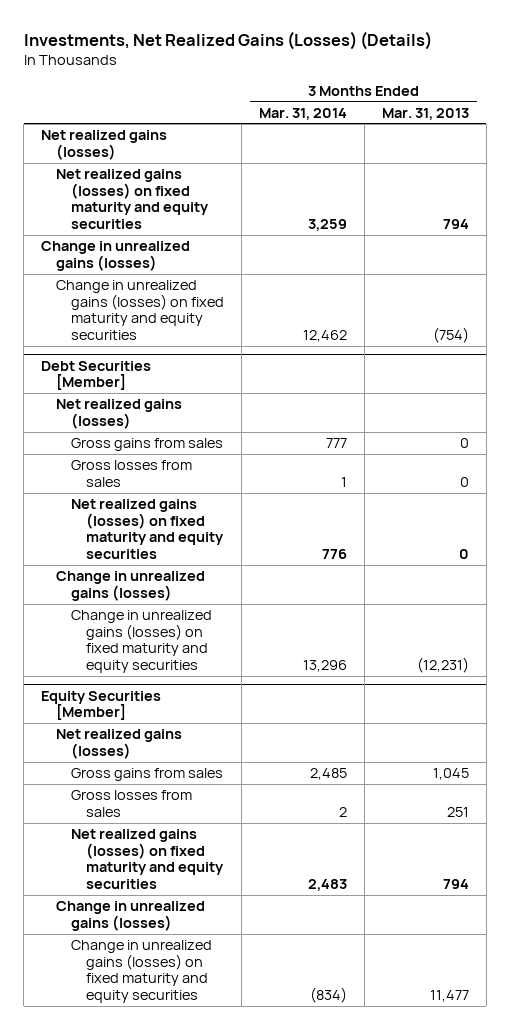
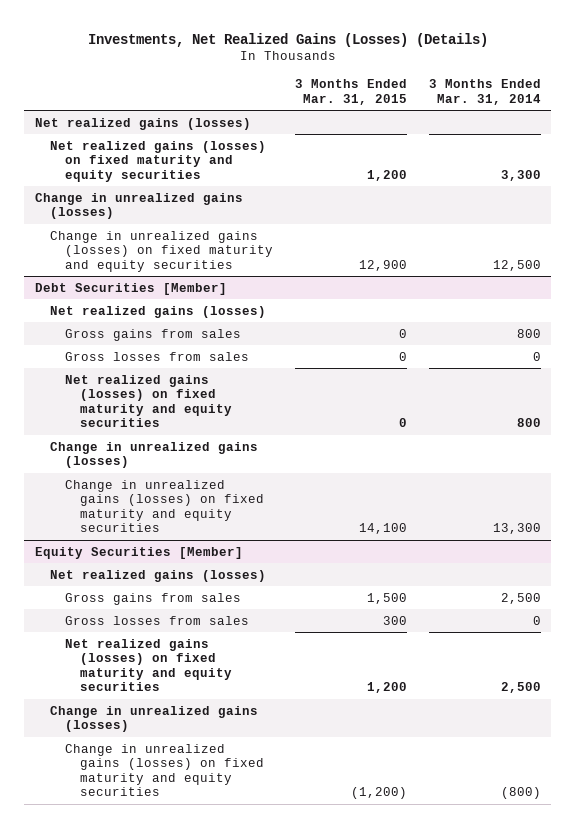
[381,107,469,120] Mar. 31, 2013 -> none
none -> [294,79,407,105] 3 Months Ended Mar. 31, 2015
[307,218,347,231] 3,259 -> [500,169,541,181] 3,300
[302,329,347,342] 12,462 -> [492,259,541,271] 12,500
[325,438,347,449] 777 -> [516,328,541,338] 800
[340,476,347,487] 1 -> [532,351,541,361] 0
[321,548,347,559] 776 -> [516,418,541,428] 800
[302,659,347,672] 13,296 -> [492,523,541,535] 13,300
[309,768,347,781] 2,485 -> [500,592,541,604] 2,500
[338,806,347,817] 2 -> [532,615,541,625] 0
[307,878,347,891] 2,483 -> [500,682,541,694] 2,500
[309,986,347,1003] (834) -> [500,787,541,800] (800)

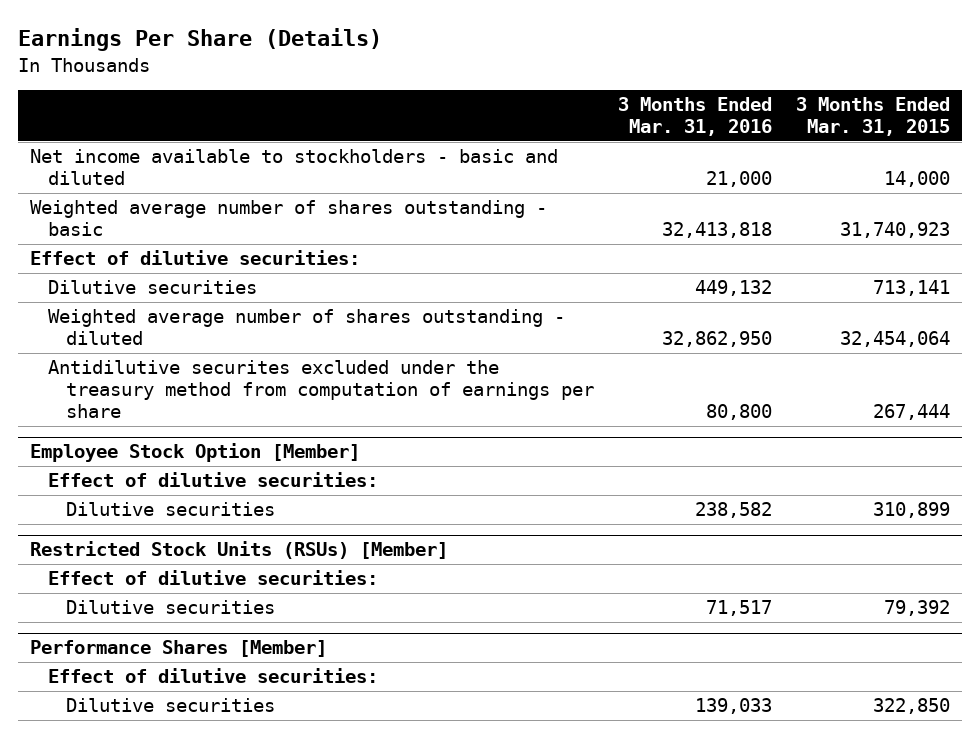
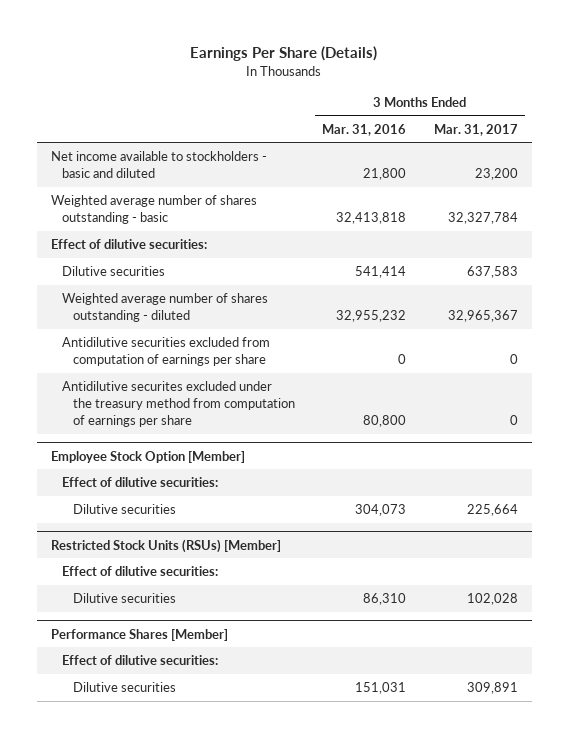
[796,97,951,137] 3 Months Ended Mar. 31, 2015 -> none
none -> [433,123,518,136] Mar. 31, 2017
[706,171,773,188] 21,000 -> [363,168,407,181] 21,800
[695,280,773,297] 449,132 -> [355,266,407,279] 541,414
[662,331,773,348] 32,862,950 -> [336,310,407,323] 32,955,232
none -> [61,337,270,367] Antidilutive securities excluded from computation of earnings per share
[695,502,773,519] 238,582 -> [355,504,407,517] 304,073
[706,600,773,617] 71,517 -> [363,593,407,606] 86,310
[695,698,773,715] 139,033 -> [355,682,407,695] 151,031

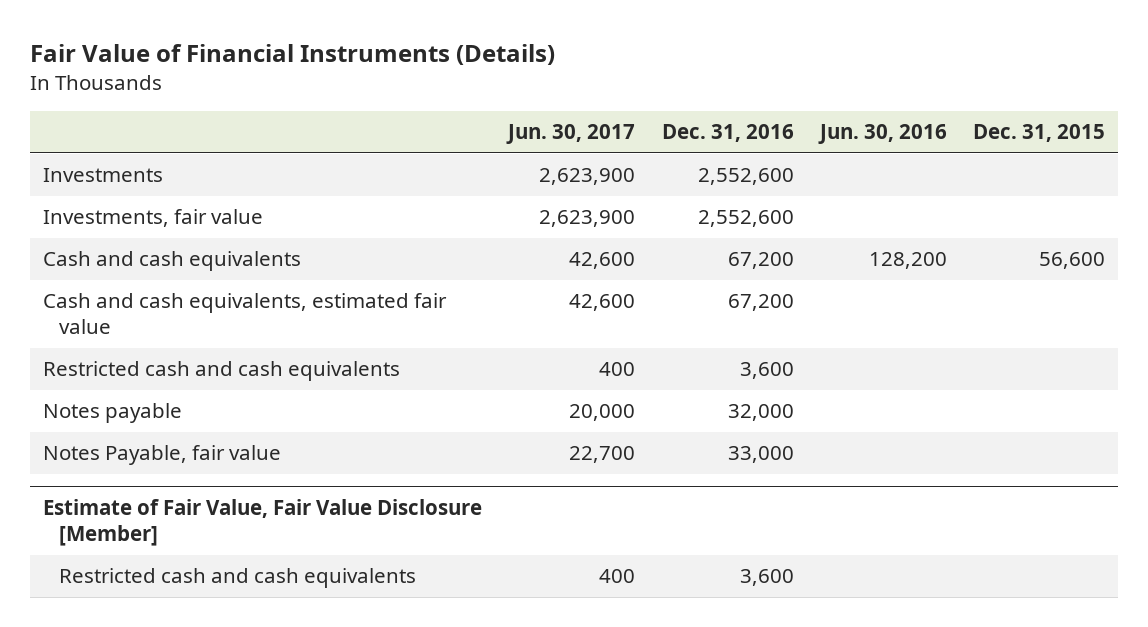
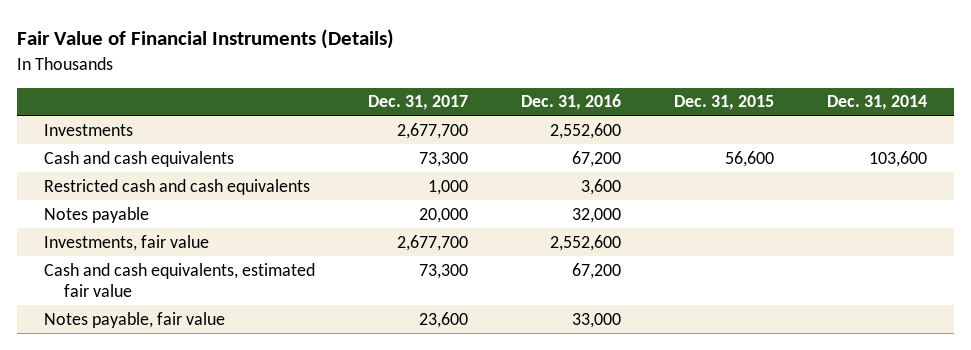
[506,124,636,145] Jun. 30, 2017 -> none
[817,124,947,145] Jun. 30, 2016 -> none
none -> [367,95,468,111] Dec. 31, 2017
none -> [827,95,928,111] Dec. 31, 2014
[43,499,483,547] Estimate of Fair Value, Fair Value Disclosure [Member] -> none
[59,568,417,589] Restricted cash and cash equivalents -> none
[43,209,264,228] Investments, fair value -> [43,234,209,251] Investments, fair value
[43,293,448,335] Cash and cash equivalents, estimated fair value -> [43,262,315,298] Cash and cash equivalents, estimated fair value
[43,445,282,466] Notes Payable, fair value -> [43,311,225,328] Notes payable, fair value

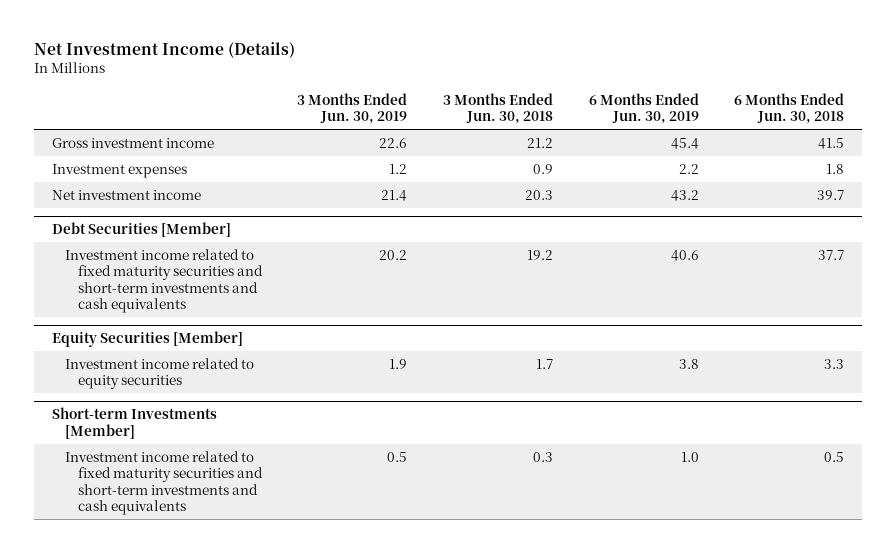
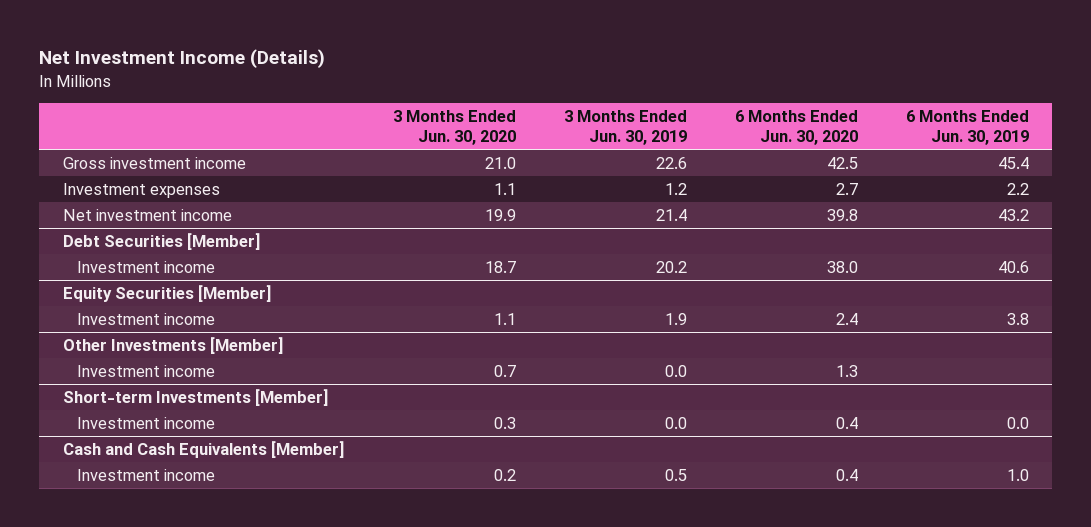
[443,92,554,125] 3 Months Ended Jun. 30, 2018 -> none
[734,92,845,125] 6 Months Ended Jun. 30, 2018 -> none
none -> [392,110,516,145] 3 Months Ended Jun. 30, 2020
none -> [734,110,858,145] 6 Months Ended Jun. 30, 2020
[64,248,263,314] Investment income related to fixed maturity securities and short-term investments and cash equivalents -> [76,260,215,273] Investment income
[64,357,254,390] Investment income related to equity securities -> [76,312,215,325] Investment income
none -> [62,336,284,354] Other Investments [Member]
none -> [76,364,215,377] Investment income
none -> [76,416,215,429] Investment income
none -> [62,440,345,458] Cash and Cash Equivalents [Member]
[64,450,263,516] Investment income related to fixed maturity securities and short-term investments and cash equivalents -> [76,468,215,481] Investment income

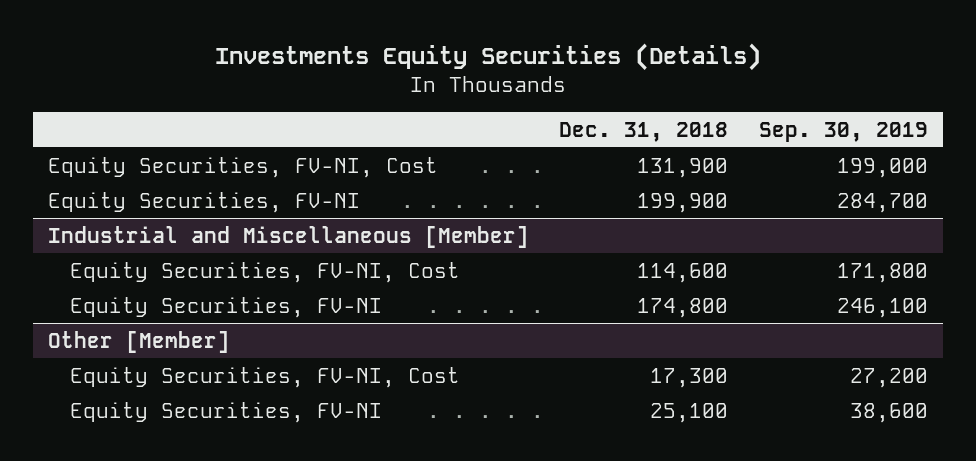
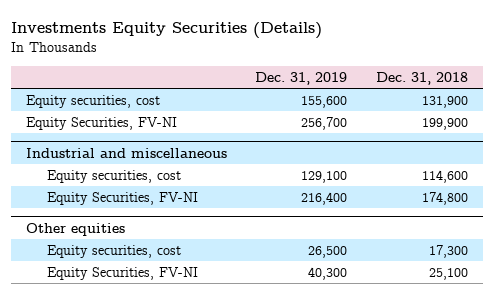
[759,121,929,142] Sep. 30, 2019 -> none
none -> [255,71,348,85] Dec. 31, 2019
[47,156,438,178] Equity Securities, FV-NI, Cost -> [25,95,160,109] Equity securities, cost
[47,225,529,248] Industrial and Miscellaneous [Member] -> [25,147,227,158] Industrial and miscellaneous
[70,261,461,283] Equity Securities, FV-NI, Cost -> [46,170,181,184] Equity securities, cost
[47,330,230,353] Other [Member] -> [25,222,125,236] Other equities
[70,366,461,388] Equity Securities, FV-NI, Cost -> [46,245,181,259] Equity securities, cost

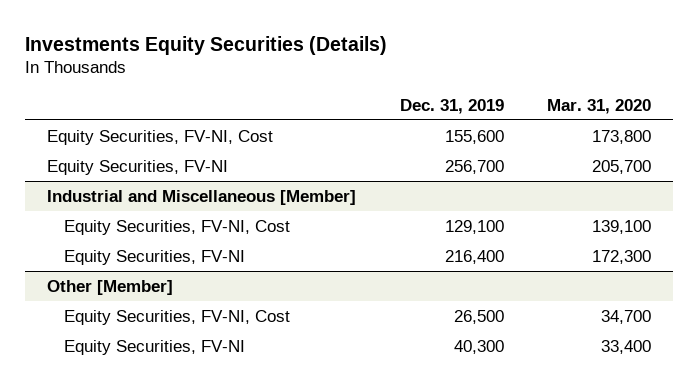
[376,71,469,85] Dec. 31, 2018 -> none
none -> [547,98,652,114] Mar. 31, 2020
[25,95,160,109] Equity securities, cost -> [46,129,273,145] Equity Securities, FV-NI, Cost
[25,147,227,158] Industrial and miscellaneous -> [46,189,356,205] Industrial and Miscellaneous [Member]
[46,170,181,184] Equity securities, cost -> [64,219,291,235] Equity Securities, FV-NI, Cost
[25,222,125,236] Other equities -> [46,279,173,295] Other [Member]
[46,245,181,259] Equity securities, cost -> [64,309,291,325] Equity Securities, FV-NI, Cost

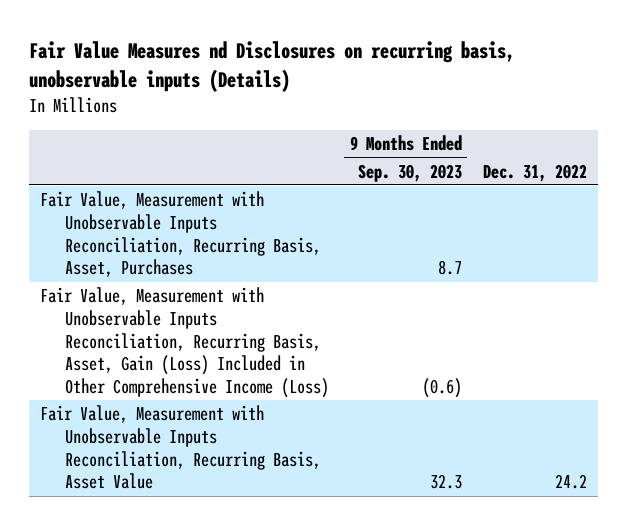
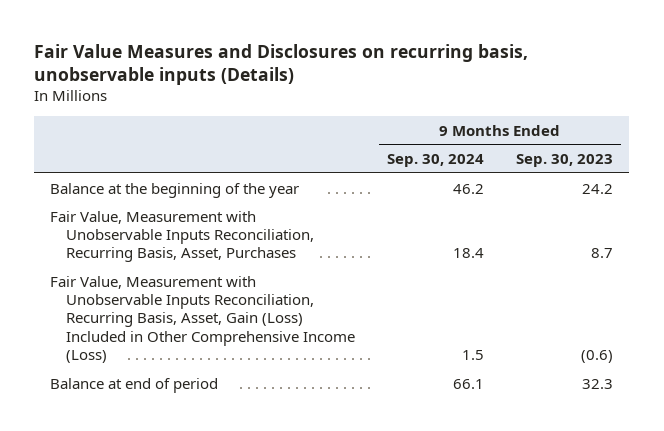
[29,40,516,92] Fair Value Measures nd Disclosures on recurring basis, unobservable inputs (Details) -> [34,43,529,86] Fair Value Measures and Disclosures on recurring basis, unobservable inputs (Details)
[483,163,588,182] Dec. 31, 2022 -> none
none -> [387,154,485,168] Sep. 30, 2024
none -> [50,182,300,198] Balance at the beginning of the year
[40,405,321,490] Fair Value, Measurement with Unobservable Inputs Reconciliation, Recurring Basis, Asset Value -> [50,377,219,393] Balance at end of period

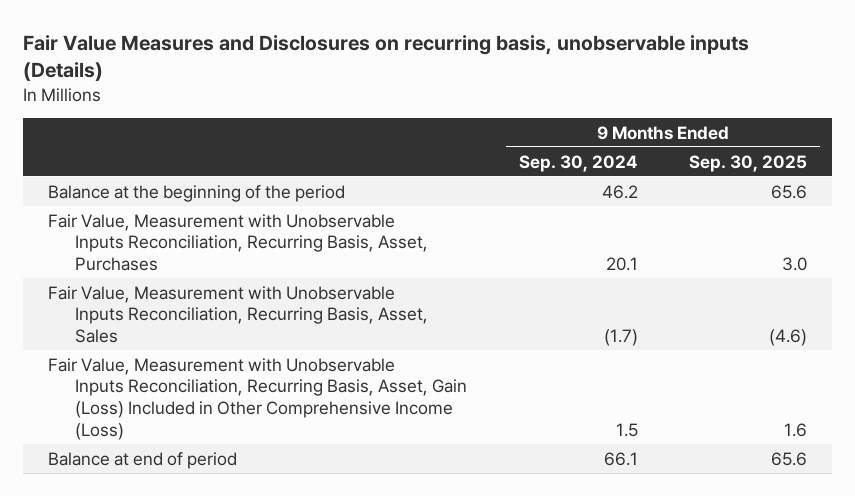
[516,154,614,168] Sep. 30, 2023 -> none
none -> [688,154,807,172] Sep. 30, 2025
[50,182,300,198] Balance at the beginning of the year -> [48,184,346,202] Balance at the beginning of the period
[453,248,485,259] 18.4 -> [605,257,638,272] 20.1
none -> [48,285,429,344] Fair Value, Measurement with Unobservable Inputs Reconciliation, Recurring Basis, Asset, Sales

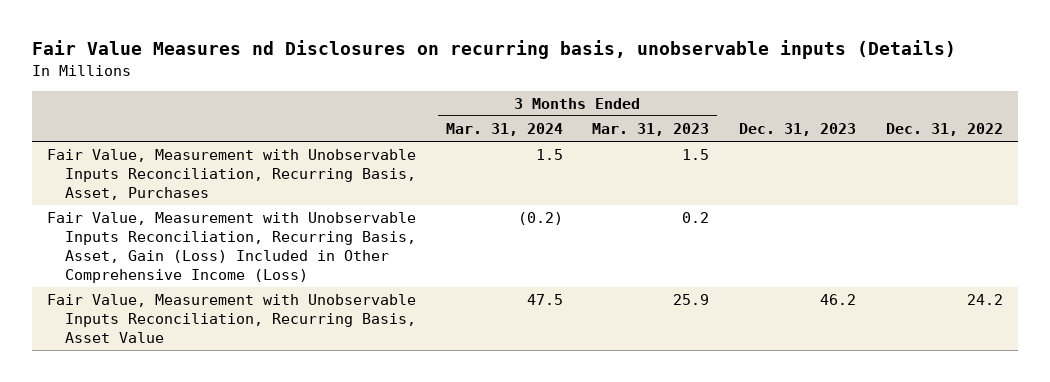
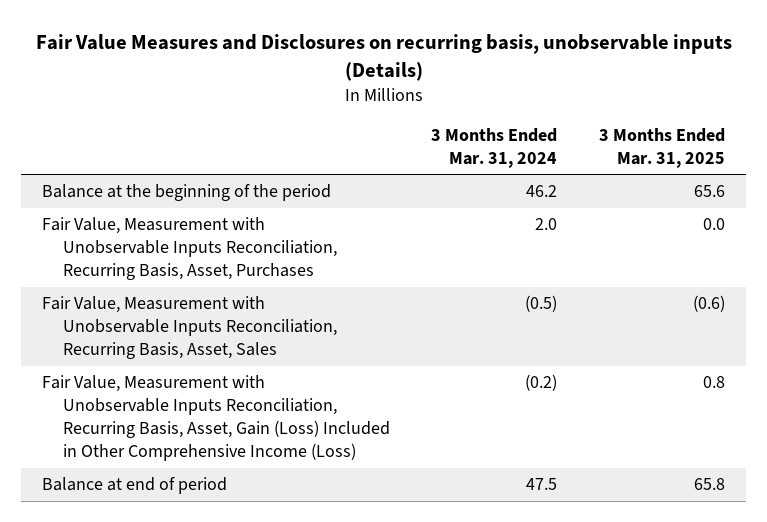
[31,40,956,60] Fair Value Measures nd Disclosures on recurring basis, unobservable inputs (Details) -> [35,33,732,81] Fair Value Measures and Disclosures on recurring basis, unobservable inputs (Details)
[592,123,710,137] Mar. 31, 2023 -> none
[738,123,856,137] Dec. 31, 2023 -> none
[885,123,1003,137] Dec. 31, 2022 -> none
none -> [599,127,726,168] 3 Months Ended Mar. 31, 2025
none -> [42,184,332,202] Balance at the beginning of the period
[535,149,563,161] 1.5 -> [535,218,558,231] 2.0
none -> [42,296,337,360] Fair Value, Measurement with Unobservable Inputs Reconciliation, Recurring Basis, Asset, Sales
[46,294,416,343] Fair Value, Measurement with Unobservable Inputs Reconciliation, Recurring Basis, Asset Value -> [42,477,228,495] Balance at end of period

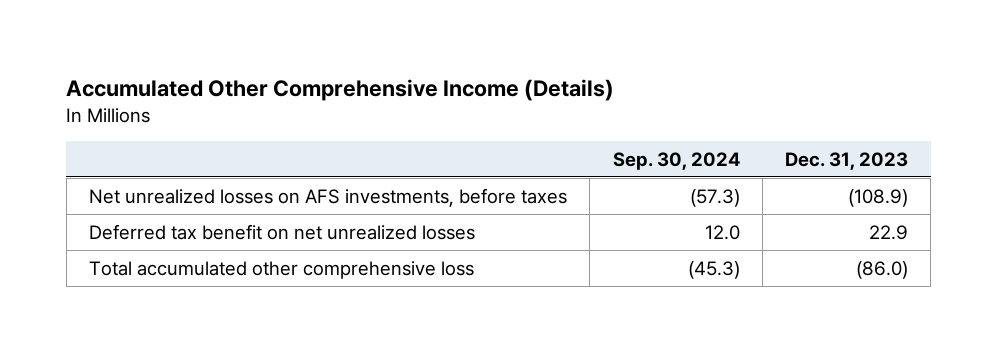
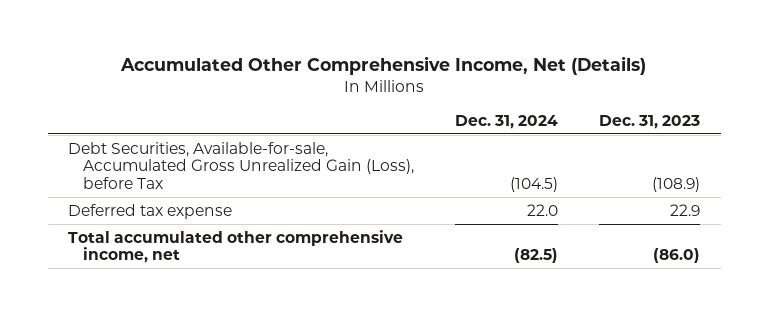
[66,79,615,102] Accumulated Other Comprehensive Income (Details) -> [120,56,647,76] Accumulated Other Comprehensive Income, Net (Details)
[612,151,740,170] Sep. 30, 2024 -> none
none -> [454,114,558,129] Dec. 31, 2024
[89,187,568,207] Net unrealized losses on AFS investments, before taxes -> [68,141,414,189] Debt Securities, Available-for-sale, Accumulated Gross Unrealized Gain (Loss), before Tax
[89,223,476,240] Deferred tax benefit on net unrealized losses -> [68,203,233,219] Deferred tax expense
[89,260,475,279] Total accumulated other comprehensive loss -> [68,229,404,264] Total accumulated other comprehensive income, net

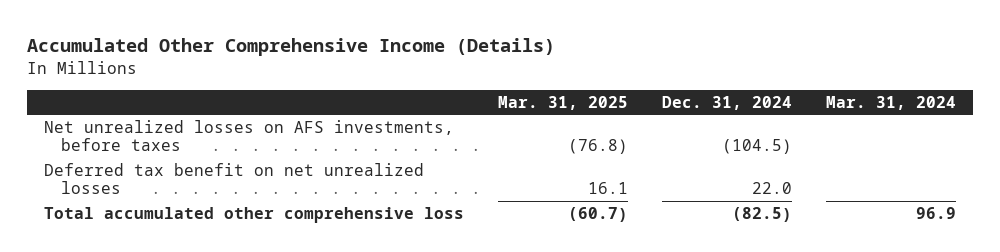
[120,56,647,76] Accumulated Other Comprehensive Income, Net (Details) -> [27,38,556,57] Accumulated Other Comprehensive Income (Details)
[599,114,701,129] Dec. 31, 2023 -> none
none -> [498,95,629,110] Mar. 31, 2025
none -> [826,95,957,110] Mar. 31, 2024
[68,141,414,189] Debt Securities, Available-for-sale, Accumulated Gross Unrealized Gain (Loss), before Tax -> [44,119,455,152] Net unrealized losses on AFS investments, before taxes
[68,203,233,219] Deferred tax expense -> [44,162,425,195] Deferred tax benefit on net unrealized losses
[68,229,404,264] Total accumulated other comprehensive income, net -> [44,206,465,223] Total accumulated other comprehensive loss

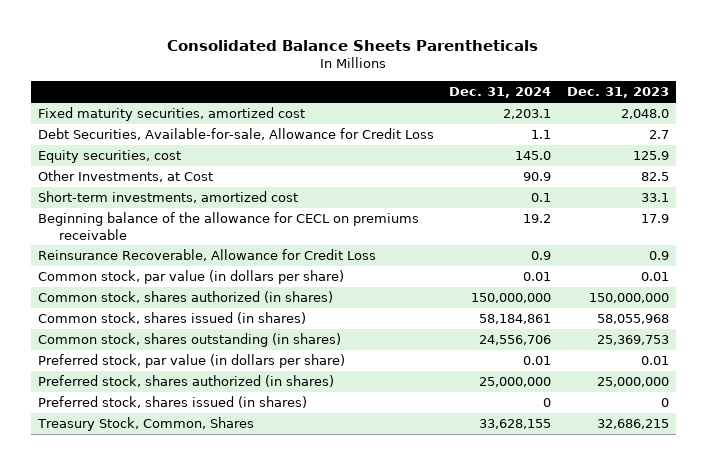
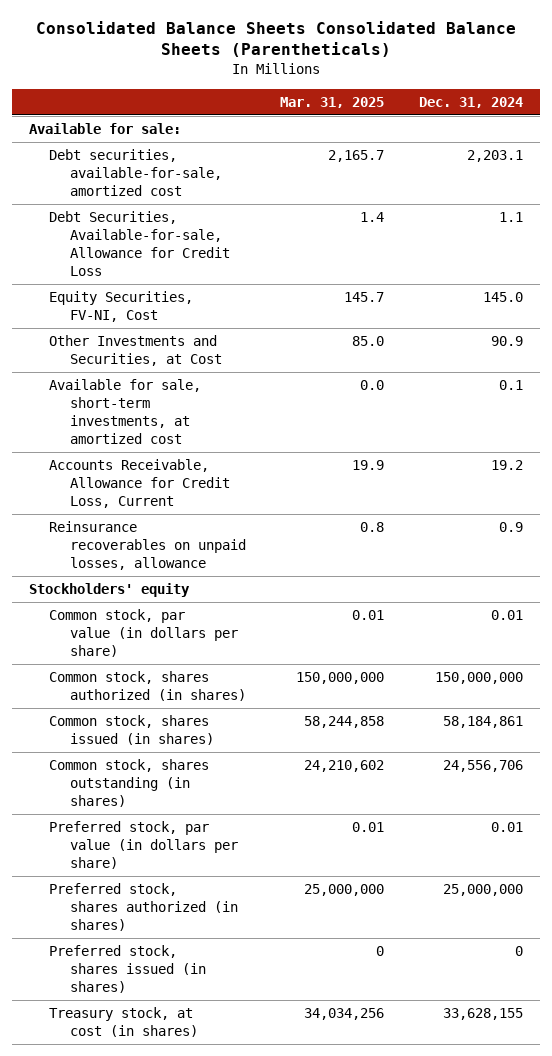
[167,39,539,51] Consolidated Balance Sheets Parentheticals -> [36,20,517,58] Consolidated Balance Sheets Consolidated Balance Sheets (Parentheticals)
[566,87,669,99] Dec. 31, 2023 -> none
none -> [280,96,385,108] Mar. 31, 2025
none -> [29,123,182,135] Available for sale:
[38,107,306,122] Fixed maturity securities, amortized cost -> [49,149,222,197] Debt securities, available-for-sale, amortized cost
[38,249,377,262] Reinsurance Recoverable, Allowance for Credit Loss -> none
[38,150,182,164] Equity securities, cost -> [49,291,194,323] Equity Securities, FV-NI, Cost
[38,170,214,183] Other Investments, at Cost -> [49,335,222,367] Other Investments and Securities, at Cost
[38,191,299,204] Short-term investments, amortized cost -> [49,379,202,444] Available for sale, short-term investments, at amortized cost
[38,212,420,240] Beginning balance of the allowance for CECL on premiums receivable -> [49,459,230,509] Accounts Receivable, Allowance for Credit Loss, Current
none -> [49,521,246,571] Reinsurance recoverables on unpaid losses, allowance
none -> [29,583,191,598] Stockholders' equity
[37,417,255,432] Treasury Stock, Common, Shares -> [49,1007,198,1038] Treasury stock, at cost (in shares)

